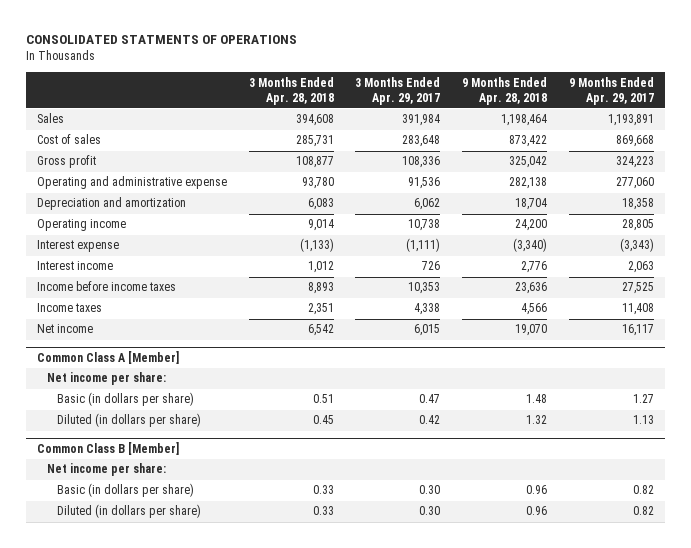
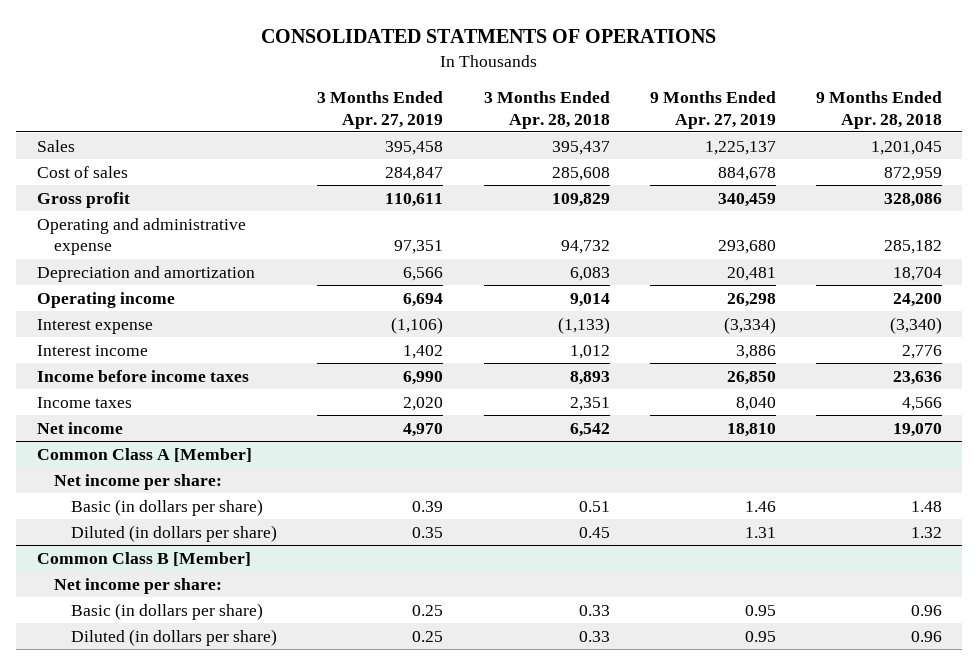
[355,76,441,105] 3 Months Ended Apr. 29, 2017 -> none
[568,76,654,105] 9 Months Ended Apr. 29, 2017 -> none
none -> [317,90,444,129] 3 Months Ended Apr. 27, 2019
none -> [649,90,776,129] 9 Months Ended Apr. 27, 2019
[295,114,334,127] 394,608 -> [551,140,610,155] 395,437
[501,114,548,127] 1,198,464 -> [870,140,942,155] 1,201,045
[295,135,334,148] 285,731 -> [551,166,610,181] 285,608
[509,135,548,148] 873,422 -> [883,166,942,181] 872,959
[295,156,334,169] 108,877 -> [551,192,610,207] 109,829
[509,156,548,169] 325,042 -> [883,192,942,207] 328,086
[301,177,334,190] 93,780 -> [560,240,610,255] 94,732
[509,177,548,190] 282,138 -> [883,240,942,255] 285,182

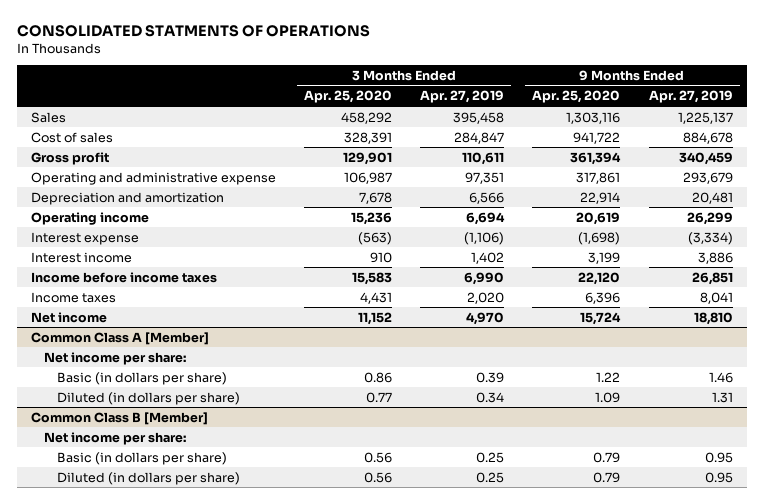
[483,90,610,129] 3 Months Ended Apr. 28, 2018 -> none
[815,90,942,129] 9 Months Ended Apr. 28, 2018 -> none
none -> [304,90,393,104] Apr. 25, 2020
none -> [532,90,621,104] Apr. 25, 2020
[717,240,776,255] 293,680 -> [682,171,733,184] 293,679
[726,292,776,307] 26,298 -> [686,211,733,225] 26,299
[726,370,776,385] 26,850 -> [691,271,733,285] 26,851
[735,396,776,411] 8,040 -> [699,291,733,304] 8,041
[412,526,444,538] 0.35 -> [476,391,505,403] 0.34

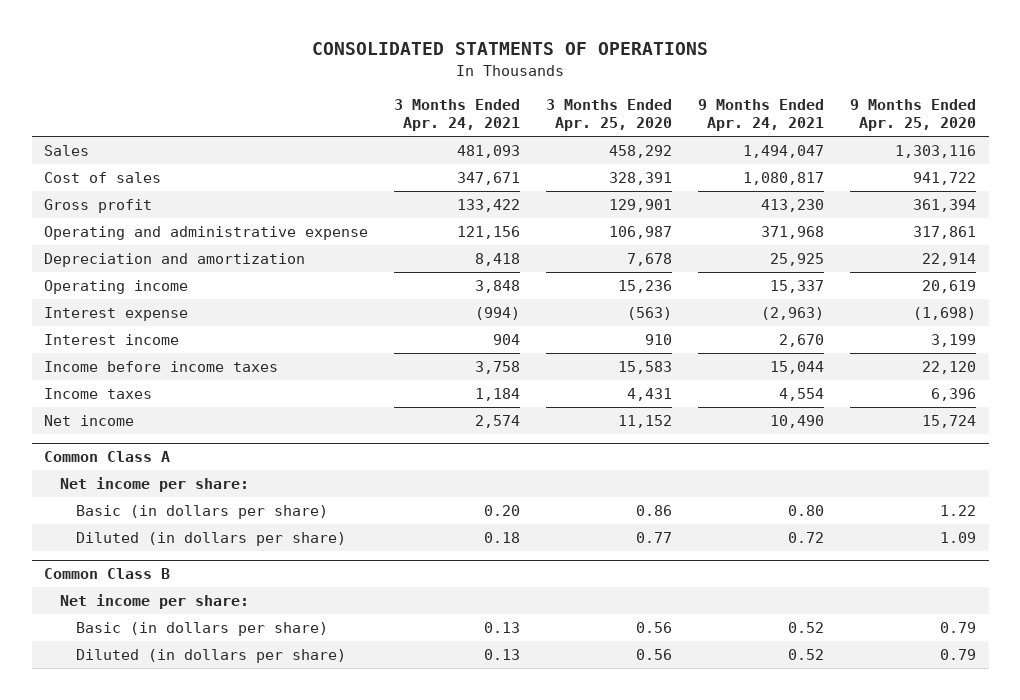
[420,90,505,104] Apr. 27, 2019 -> none
[648,90,733,104] Apr. 27, 2019 -> none
none -> [394,98,521,132] 3 Months Ended Apr. 24, 2021
none -> [697,98,824,132] 9 Months Ended Apr. 24, 2021
[30,331,209,345] Common Class A [Member] -> [44,451,171,463] Common Class A
[30,411,208,425] Common Class B [Member] -> [44,568,171,580] Common Class B

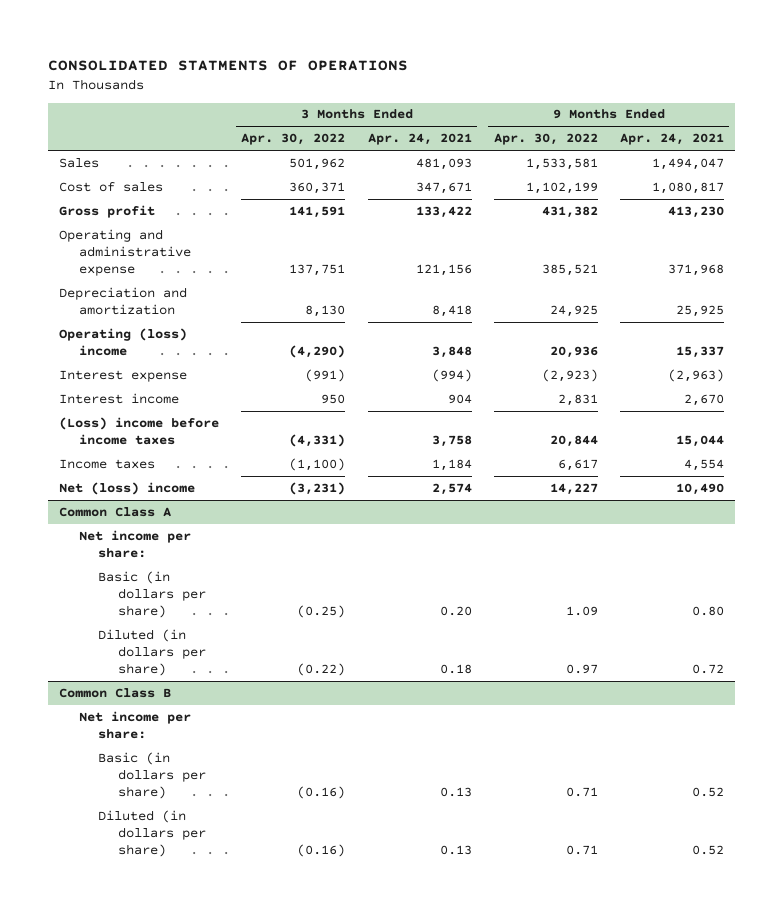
[546,98,673,132] 3 Months Ended Apr. 25, 2020 -> none
[849,98,976,132] 9 Months Ended Apr. 25, 2020 -> none
none -> [241,133,346,146] Apr. 30, 2022
none -> [493,133,598,146] Apr. 30, 2022
[44,280,189,295] Operating income -> [59,327,188,357] Operating (loss) income
[44,361,279,373] Income before income taxes -> [59,416,220,446] (Loss) income before income taxes
[44,415,135,427] Net income -> [59,481,196,495] Net (loss) income

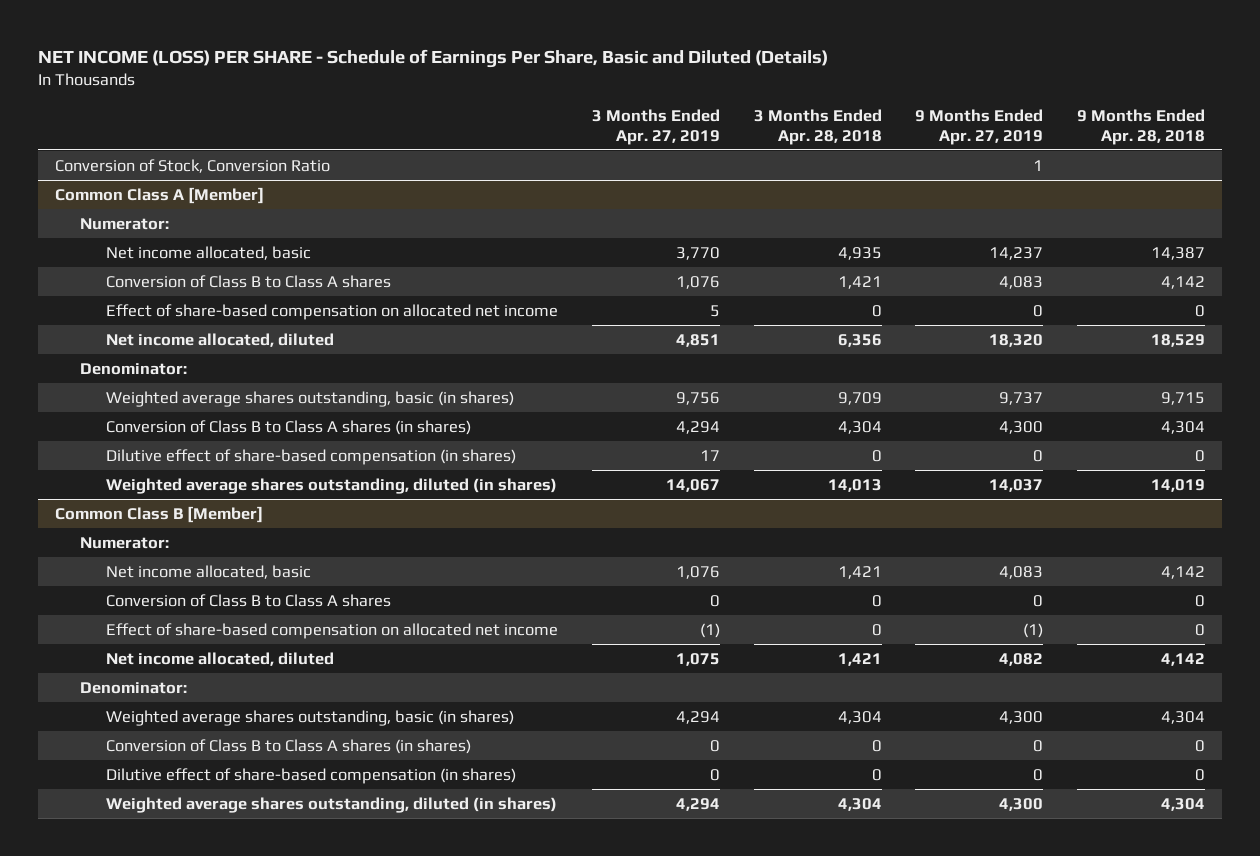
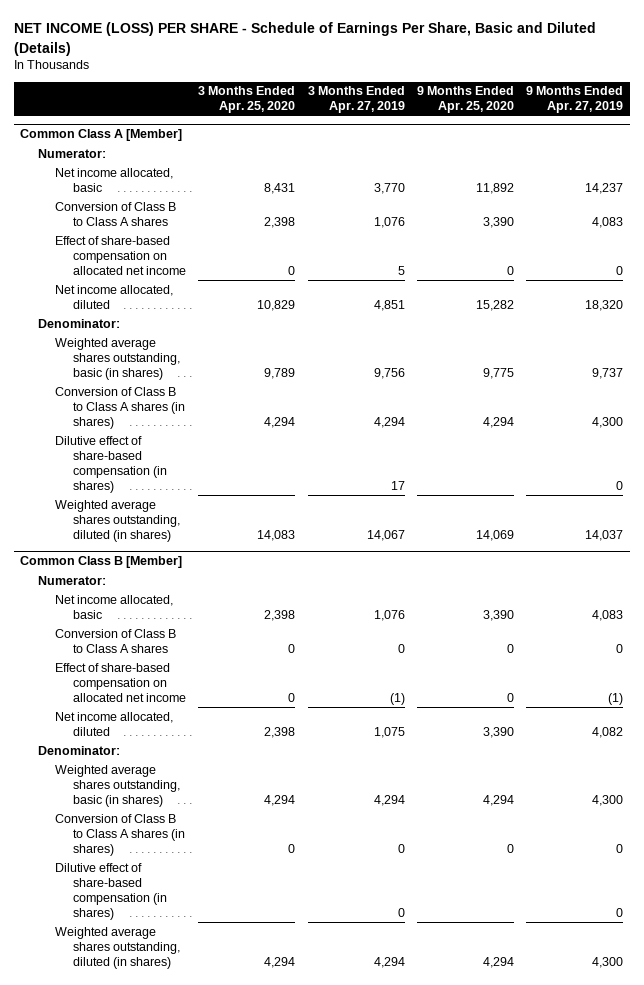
[753,108,882,145] 3 Months Ended Apr. 28, 2018 -> none
[1077,108,1206,145] 9 Months Ended Apr. 28, 2018 -> none
none -> [198,86,296,114] 3 Months Ended Apr. 25, 2020
none -> [416,86,514,114] 9 Months Ended Apr. 25, 2020
[54,158,330,173] Conversion of Stock, Conversion Ratio -> none

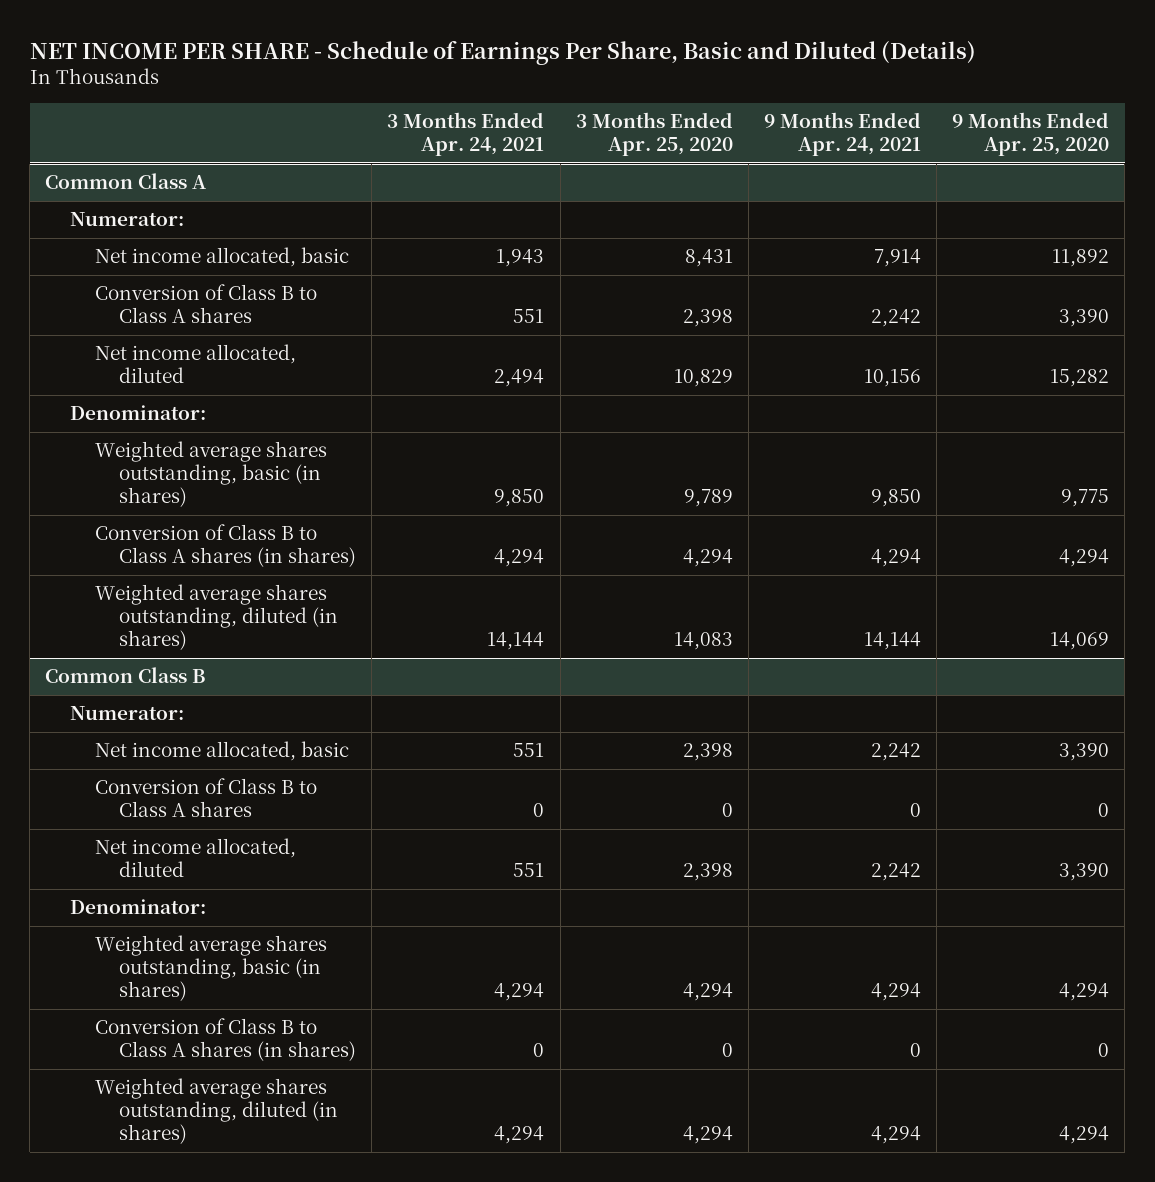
[14,22,597,56] NET INCOME (LOSS) PER SHARE - Schedule of Earnings Per Share, Basic and Diluted (Details) -> [29,40,976,65] NET INCOME PER SHARE - Schedule of Earnings Per Share, Basic and Diluted (Details)
[307,86,405,114] 3 Months Ended Apr. 27, 2019 -> none
[526,86,624,114] 9 Months Ended Apr. 27, 2019 -> none
none -> [387,112,545,157] 3 Months Ended Apr. 24, 2021
none -> [763,112,921,157] 9 Months Ended Apr. 24, 2021
[20,129,183,142] Common Class A [Member] -> [45,173,207,190] Common Class A
[55,235,186,275] Effect of share-based compensation on allocated net income -> none
[55,435,167,493] Dilutive effect of share-based compensation (in shares) -> none
[20,556,183,569] Common Class B [Member] -> [45,667,206,684] Common Class B
[55,662,186,702] Effect of share-based compensation on allocated net income -> none
[55,862,167,920] Dilutive effect of share-based compensation (in shares) -> none

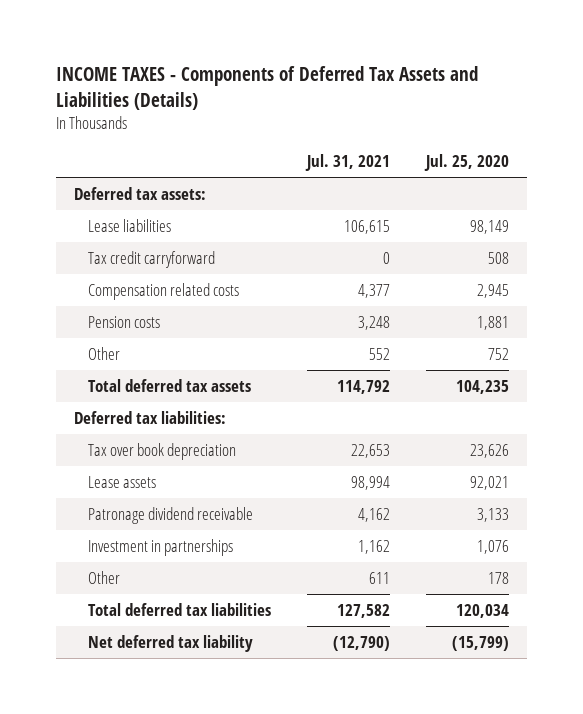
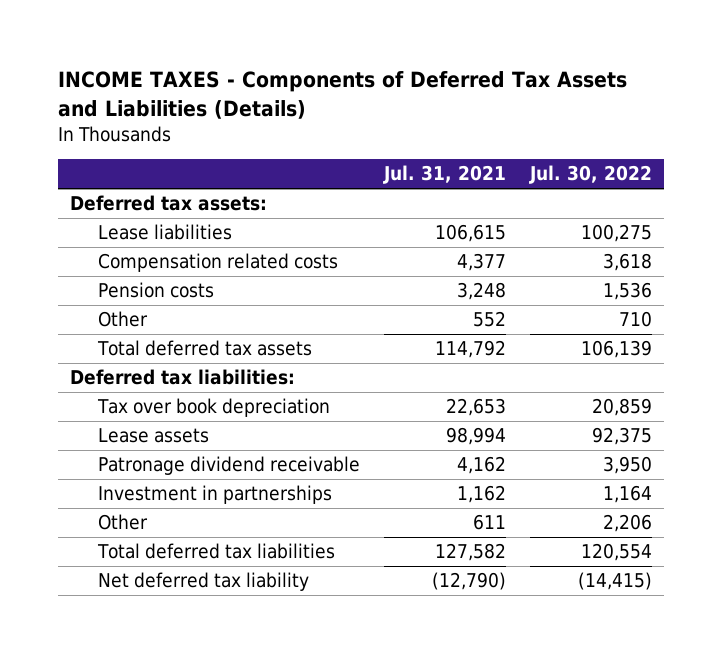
[424,154,510,172] Jul. 25, 2020 -> none
none -> [528,165,652,185] Jul. 30, 2022
[88,250,216,268] Tax credit carryforward -> none

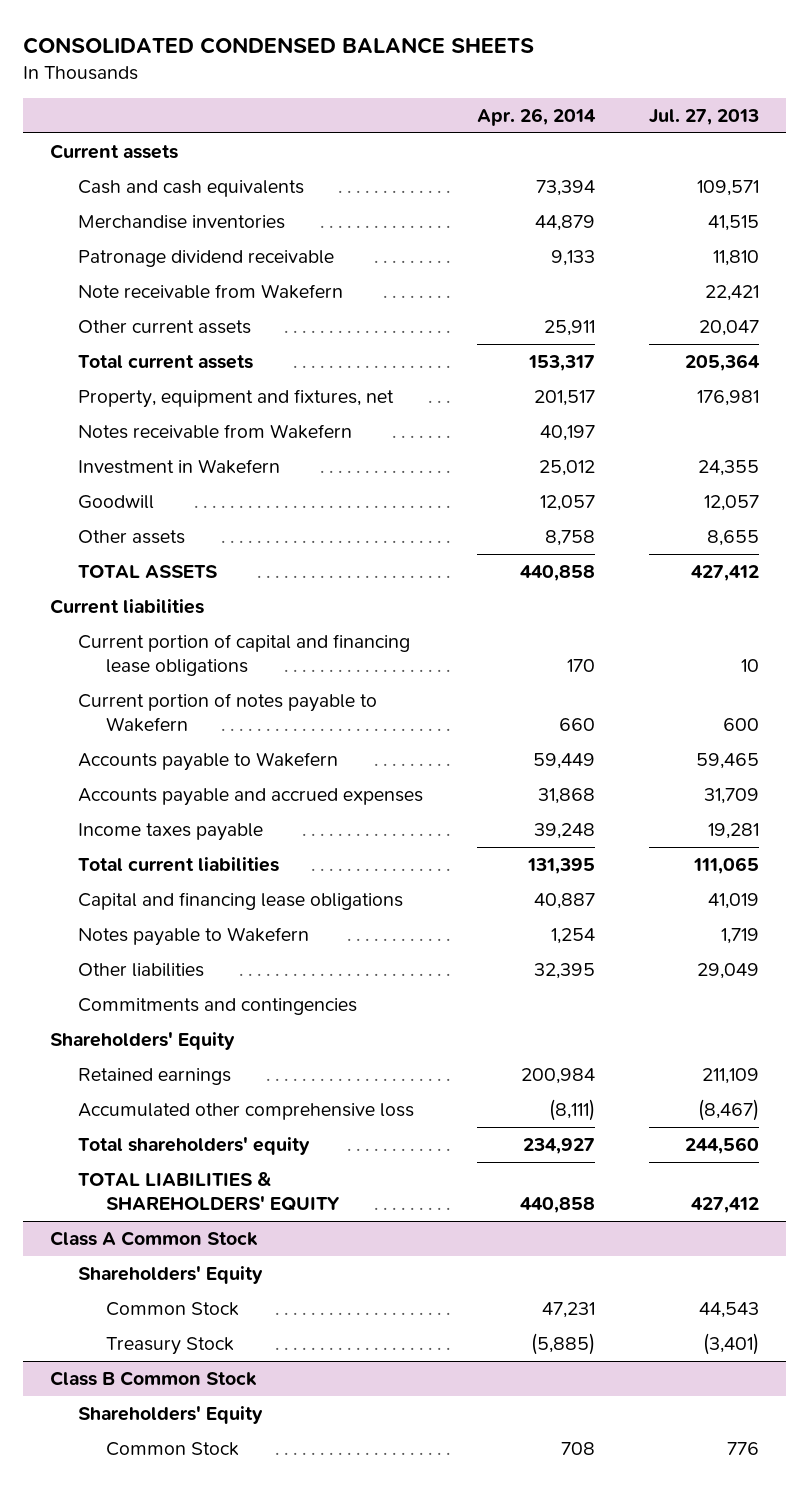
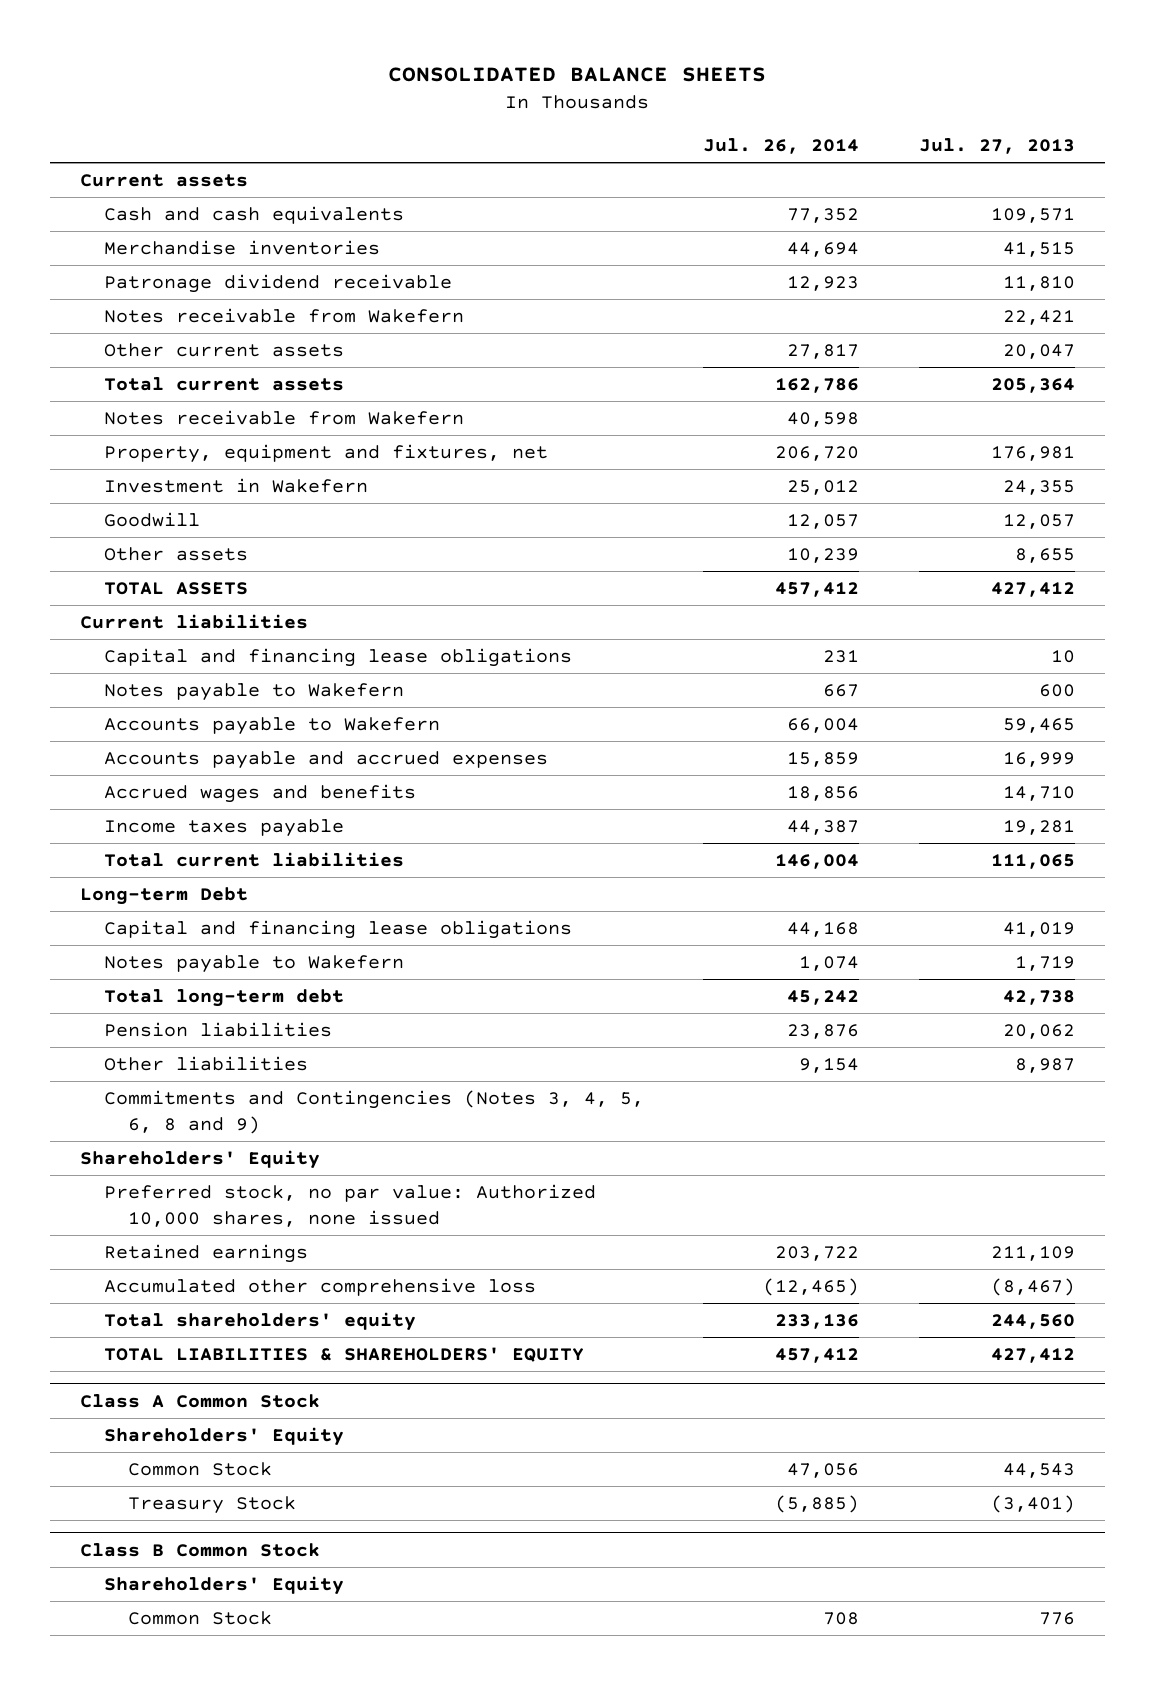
[22,36,534,54] CONSOLIDATED CONDENSED BALANCE SHEETS -> [388,66,767,82] CONSOLIDATED BALANCE SHEETS
[477,107,597,126] Apr. 26, 2014 -> none
none -> [703,138,860,155] Jul. 26, 2014
[78,283,344,299] Note receivable from Wakefern -> [103,308,464,324] Notes receivable from Wakefern
[78,388,395,408] Property, equipment and fixtures, net -> [103,444,548,464] Property, equipment and fixtures, net
[78,633,411,677] Current portion of capital and financing lease obligations -> [103,648,572,668] Capital and financing lease obligations
[78,692,378,733] Current portion of notes payable to Wakefern -> [103,683,404,702] Notes payable to Wakefern
[704,787,760,804] 31,709 -> [1002,752,1075,768] 16,999
none -> [103,784,416,804] Accrued wages and benefits
none -> [79,887,248,906] Long-term Debt
none -> [103,989,344,1008] Total long-term debt
none -> [103,1022,332,1038] Pension liabilities
[697,962,760,979] 29,049 -> [1014,1058,1075,1074] 8,987
[78,997,358,1015] Commitments and contingencies -> [103,1090,644,1134] Commitments and Contingencies (Notes 3, 4, 5, 6, 8 and 9)
none -> [103,1184,596,1227] Preferred stock, no par value: Authorized 10,000 shares, none issued

